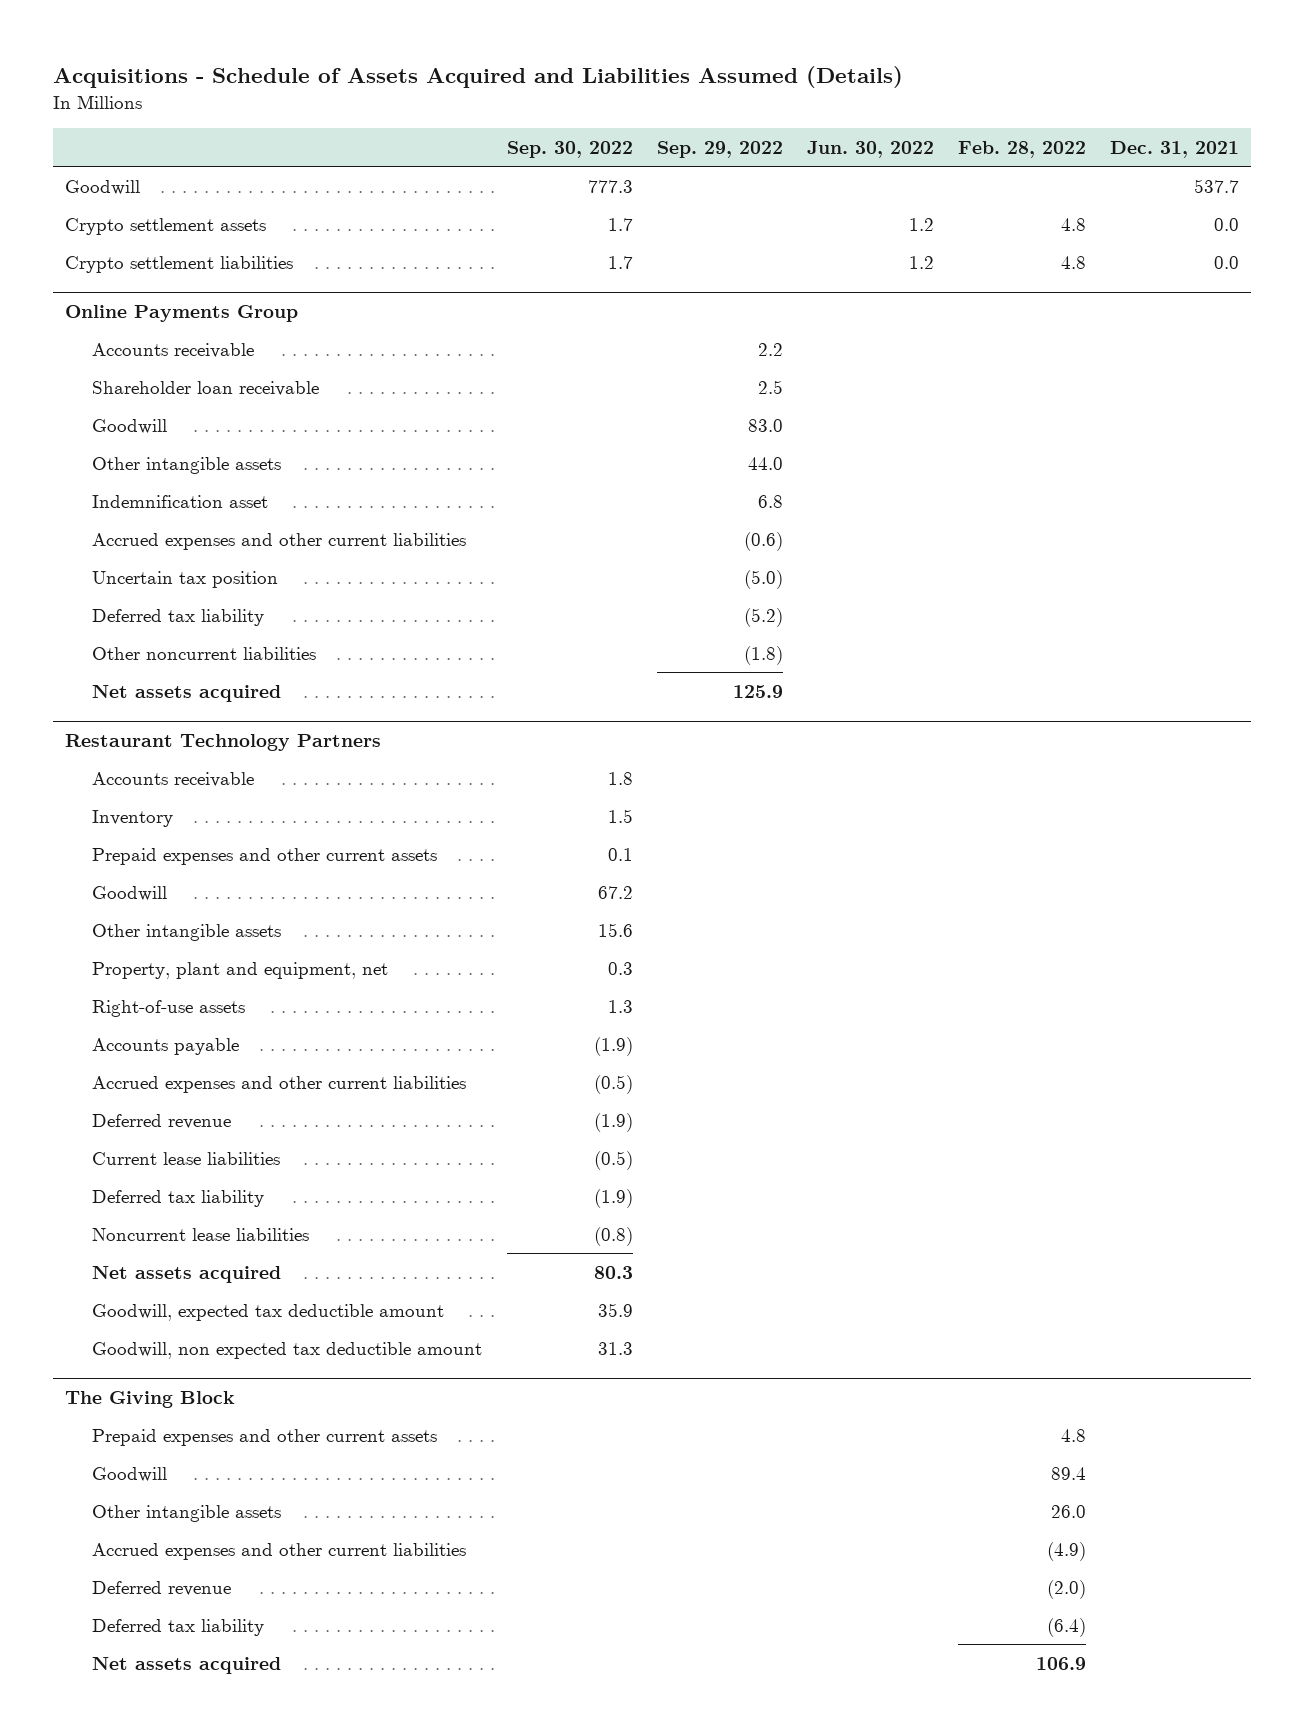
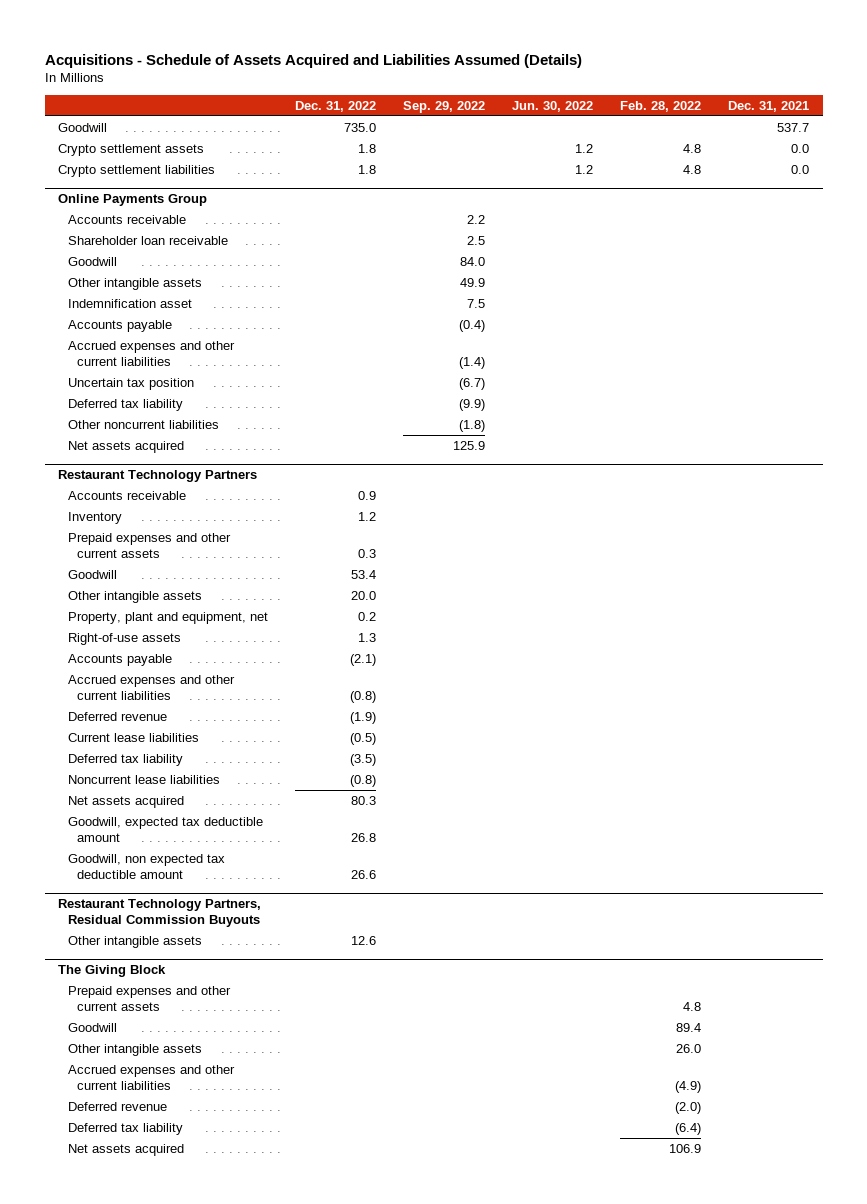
[506,140,633,158] Sep. 30, 2022 -> none
none -> [294,100,376,112] Dec. 31, 2022
[747,418,783,432] 83.0 -> [459,256,485,266] 84.0
[747,456,783,470] 44.0 -> [459,277,485,287] 49.9
[757,494,783,508] 6.8 -> [466,298,485,308] 7.5
none -> [67,319,172,332] Accounts payable
[743,531,783,551] (0.6) -> [458,357,485,370] (1.4)
[743,569,783,589] (5.0) -> [458,377,485,390] (6.7)
[743,607,783,627] (5.2) -> [458,398,485,411] (9.9)
none -> [58,899,262,928] Restaurant Technology Partners, Residual Commission Buyouts
none -> [67,935,202,948] Other intangible assets

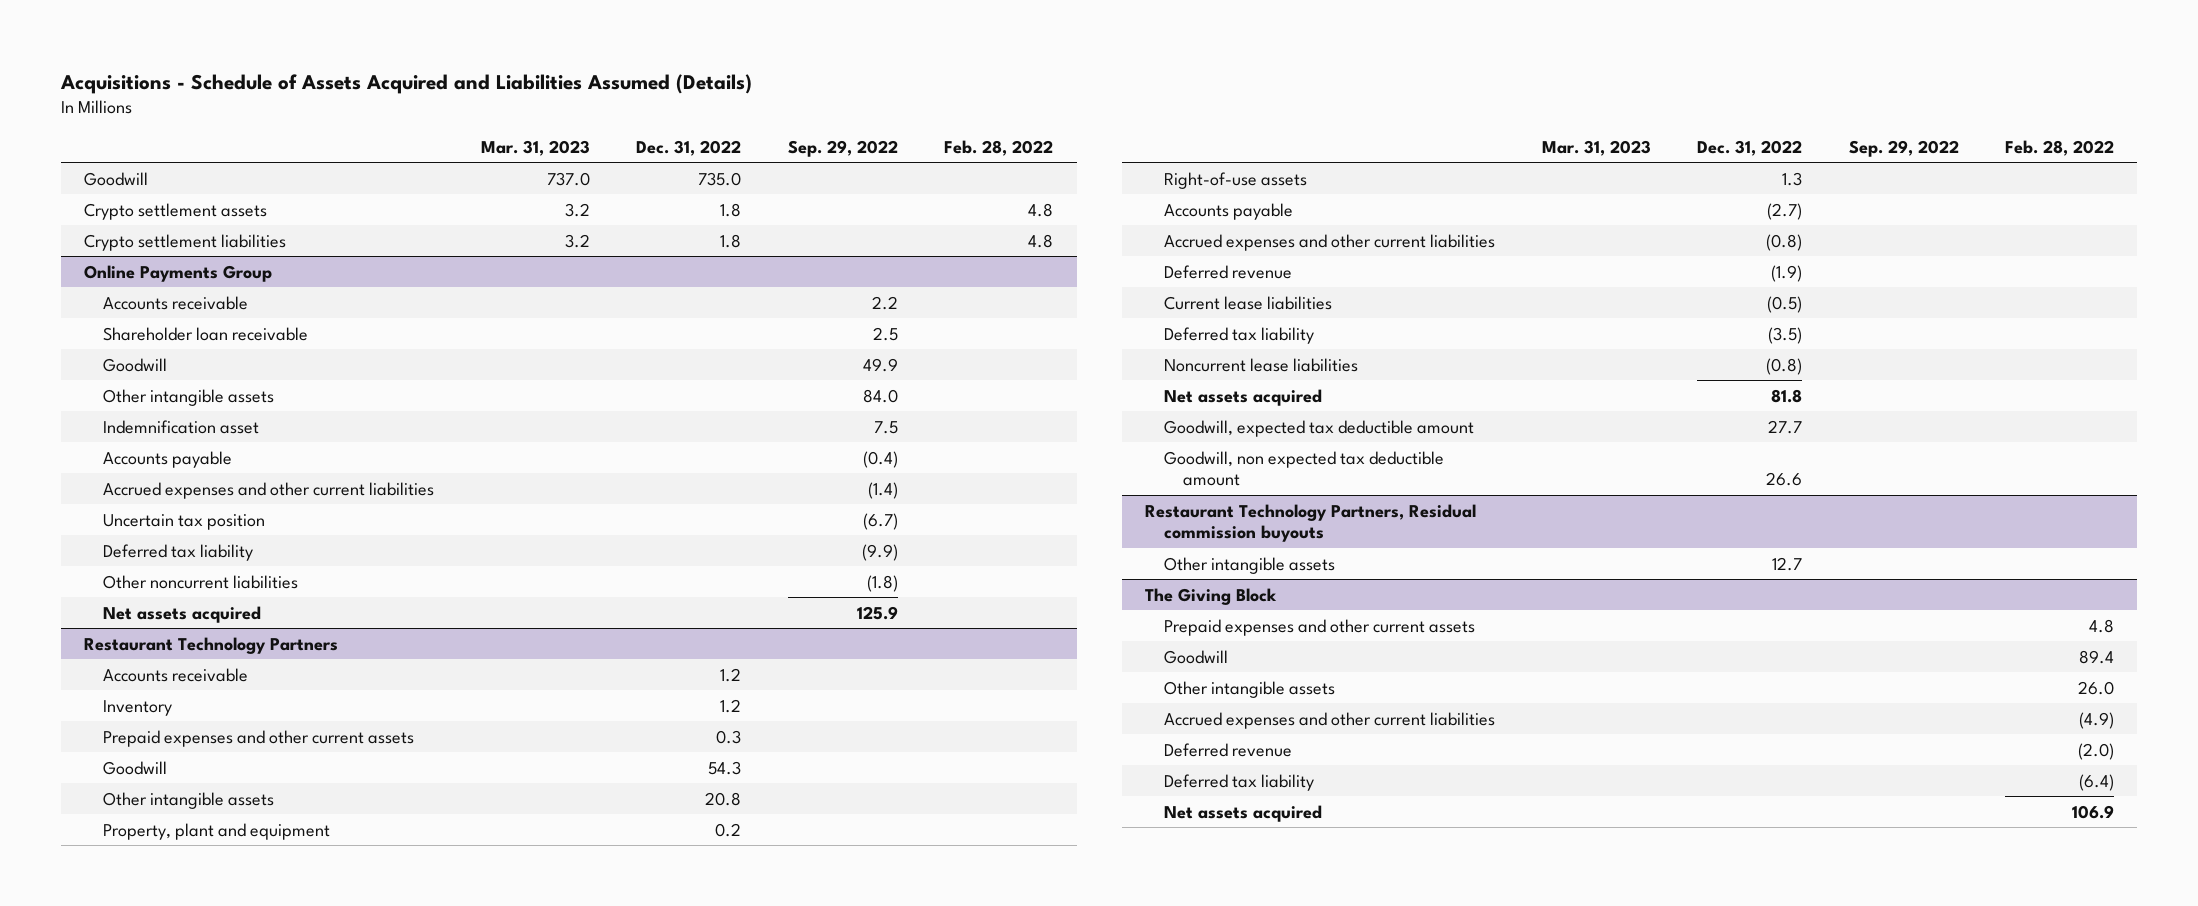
[511,100,593,112] Jun. 30, 2022 -> none
[728,100,810,112] Dec. 31, 2021 -> none
none -> [480,139,590,156] Mar. 31, 2023
[459,256,485,266] 84.0 -> [862,357,898,372] 49.9
[459,277,485,287] 49.9 -> [862,388,898,403] 84.0
[357,490,376,500] 0.9 -> [720,667,742,682] 1.2
[350,569,376,579] 53.4 -> [708,760,742,775] 54.3
[350,590,376,600] 20.0 -> [705,791,742,806] 20.8
[67,611,268,624] Property, plant and equipment, net -> [103,822,331,840] Property, plant and equipment
[349,653,376,666] (2.1) -> [1767,202,1803,220] (2.7)
[350,795,376,805] 80.3 -> [1771,388,1803,403] 81.8
[350,833,376,843] 26.8 -> [1768,419,1803,434] 27.7
[58,899,262,928] Restaurant Technology Partners, Residual Commission Buyouts -> [1144,503,1476,543] Restaurant Technology Partners, Residual commission buyouts
[350,935,376,945] 12.6 -> [1772,556,1803,571] 12.7

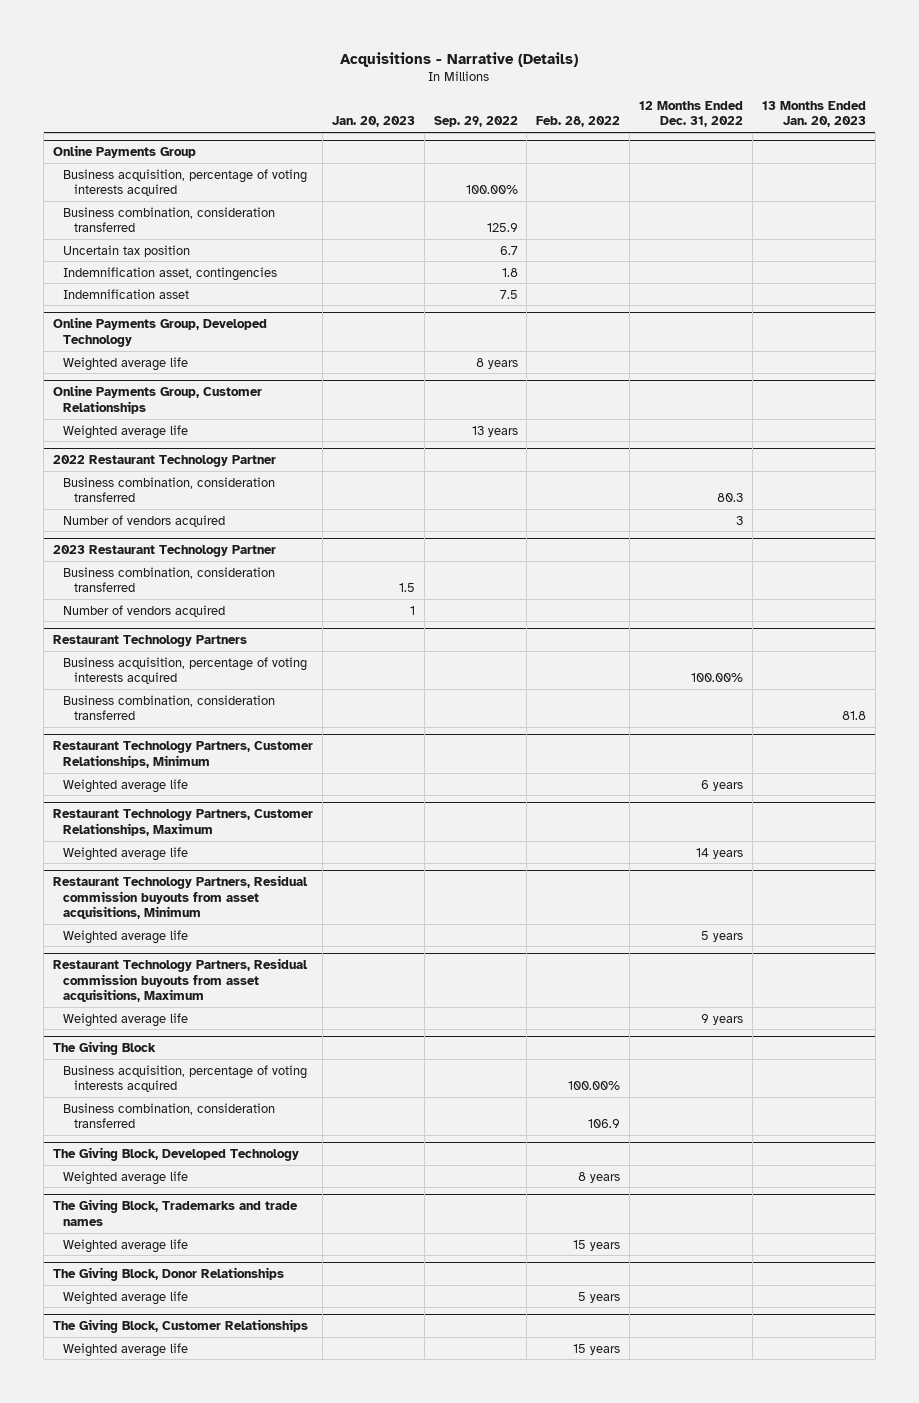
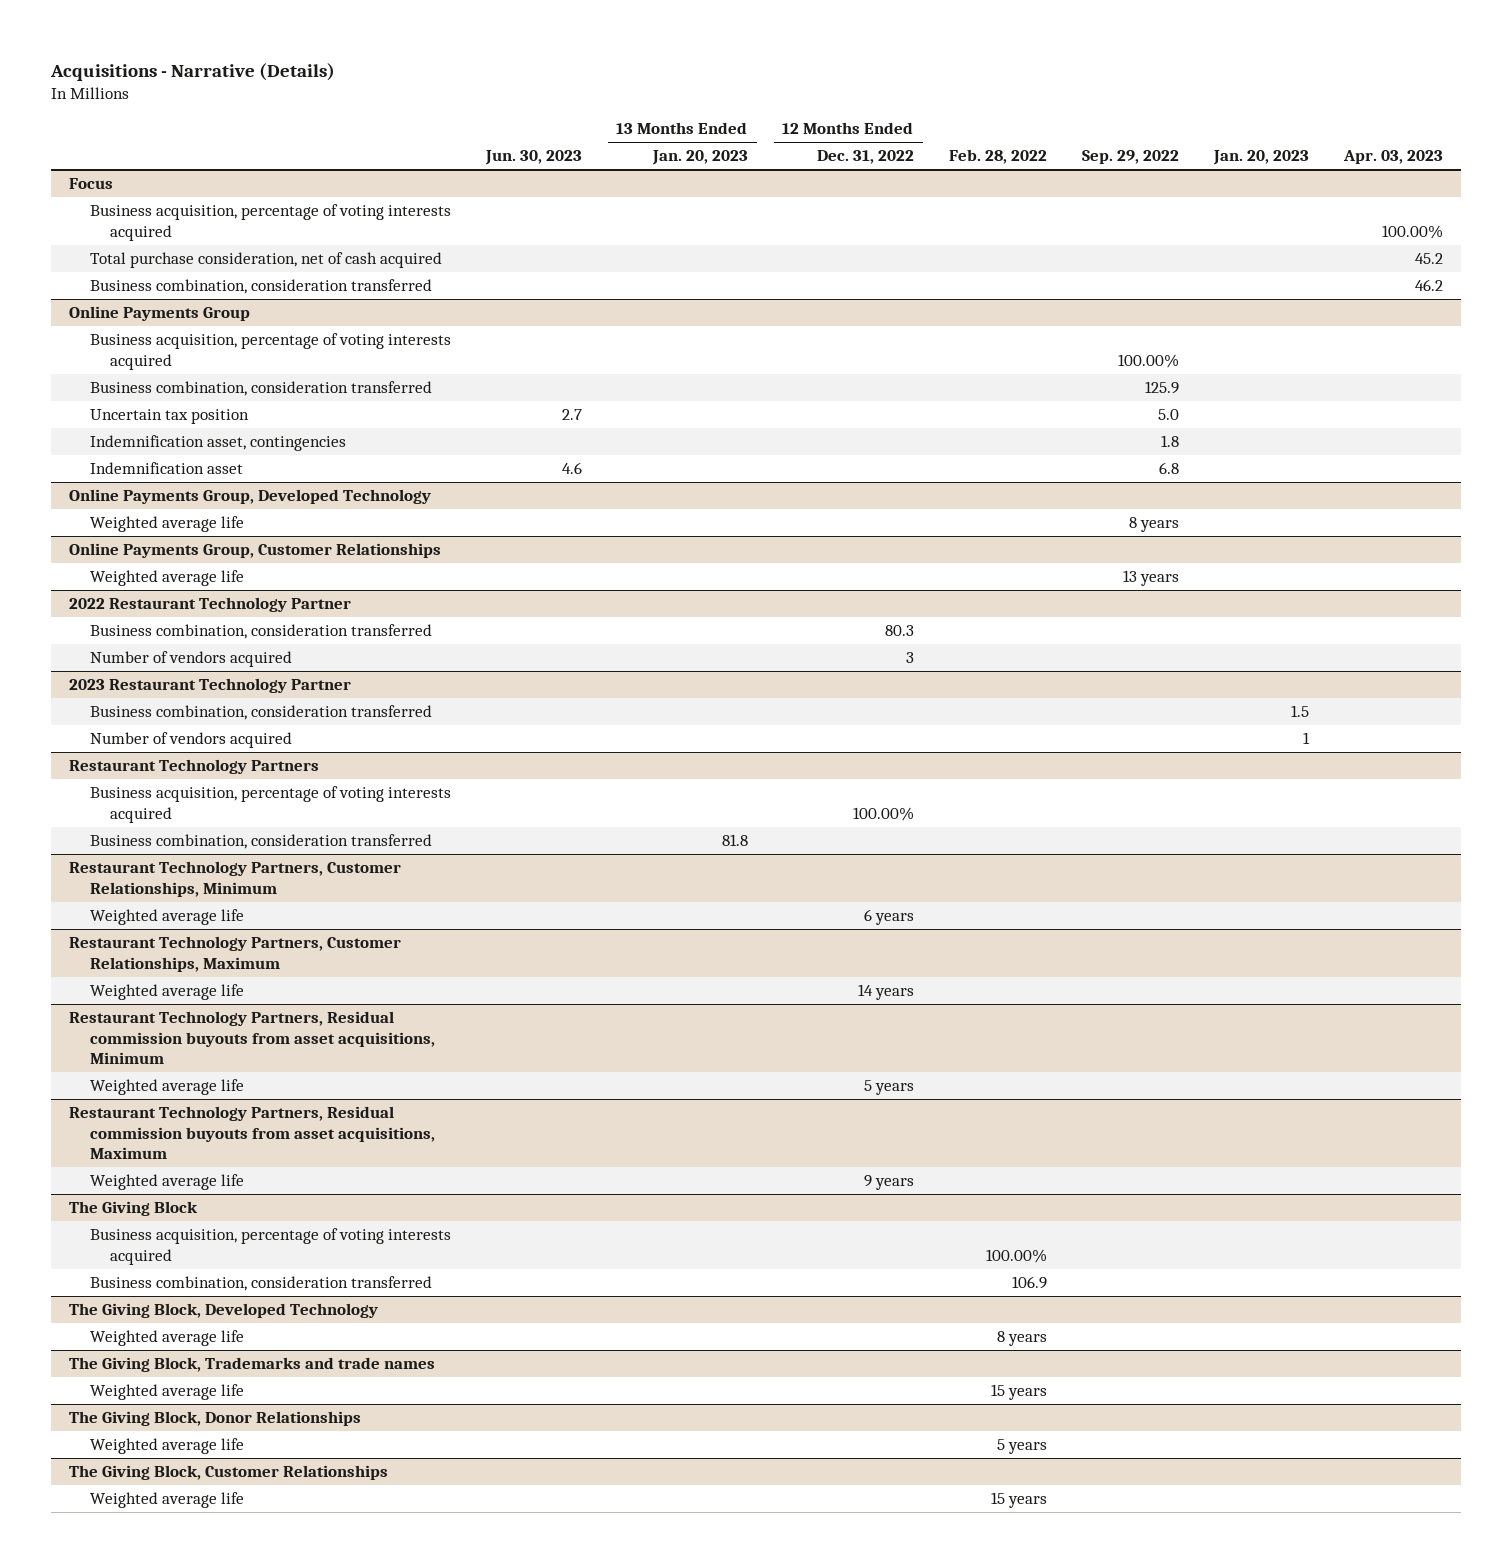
none -> [484,150,582,166] Jun. 30, 2023
none -> [1343,150,1444,165] Apr. 03, 2023
none -> [69,178,114,190] Focus
none -> [89,204,451,241] Business acquisition, percentage of voting interests acquired
none -> [89,252,442,269] Total purchase consideration, net of cash acquired
none -> [89,279,432,295] Business combination, consideration transferred
[499,245,518,255] 6.7 -> [1158,409,1180,421] 5.0
[499,289,518,299] 7.5 -> [1159,462,1180,475] 6.8

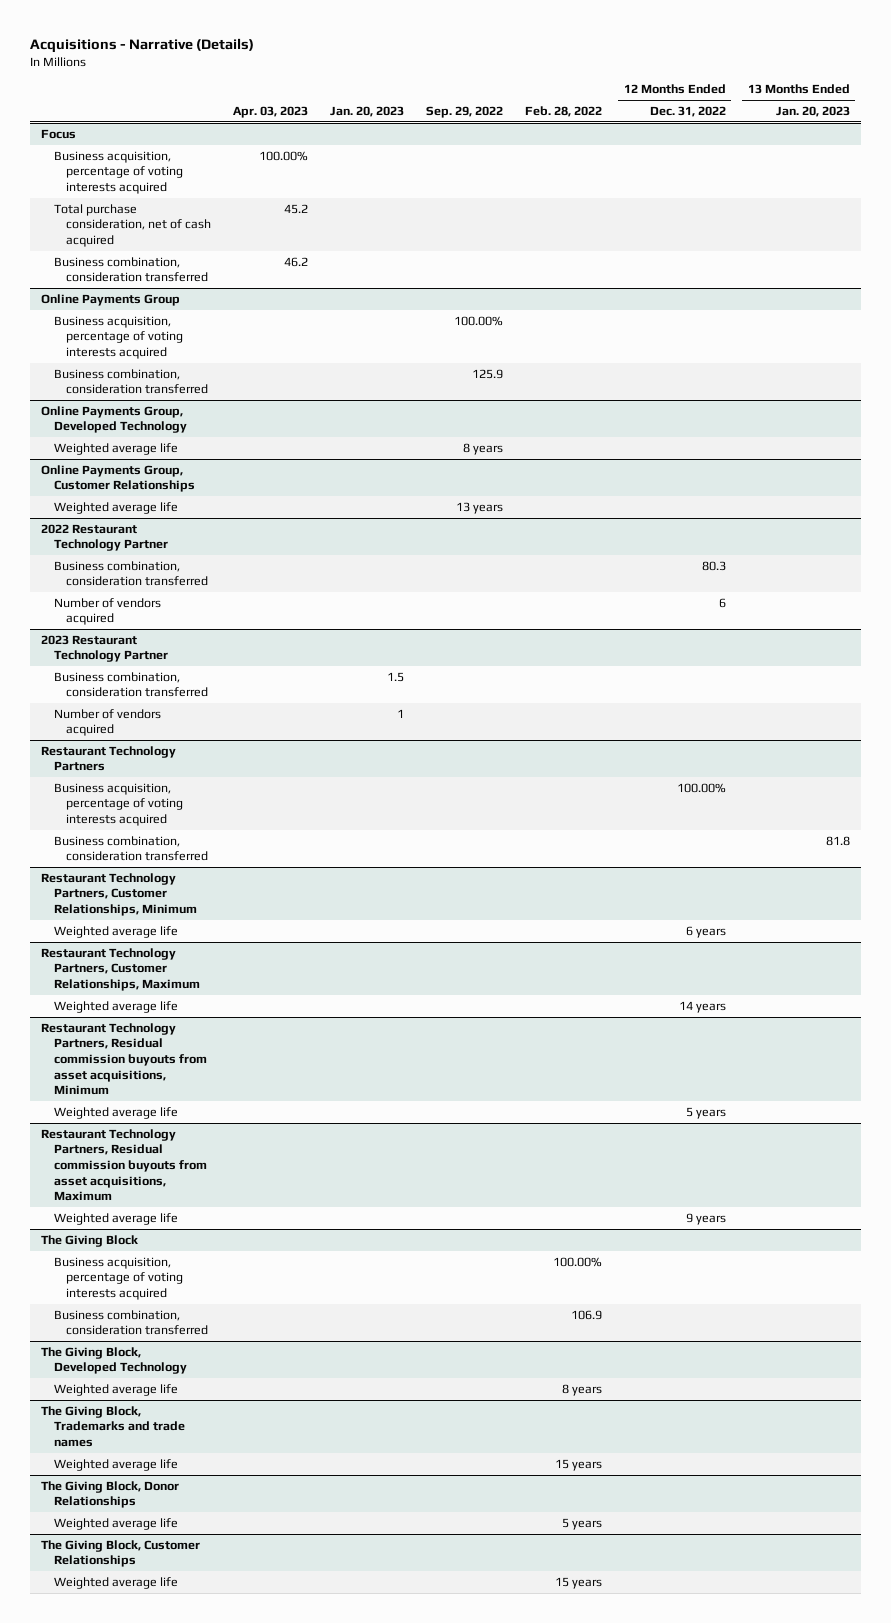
[484,150,582,166] Jun. 30, 2023 -> none
[89,409,249,425] Uncertain tax position -> none
[89,435,346,452] Indemnification asset, contingencies -> none
[89,462,243,475] Indemnification asset -> none
[905,652,914,664] 3 -> [718,597,726,608] 6

